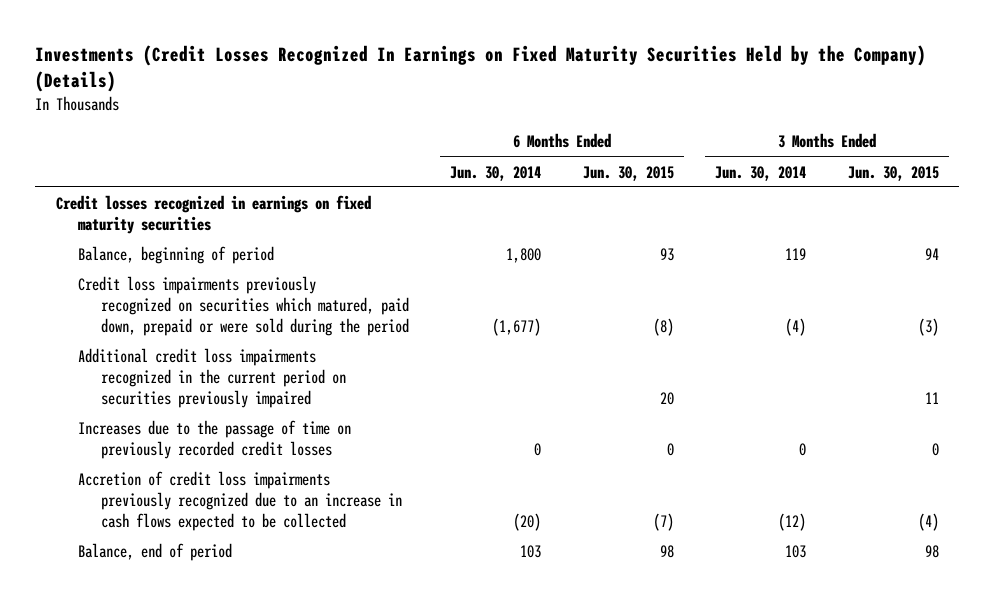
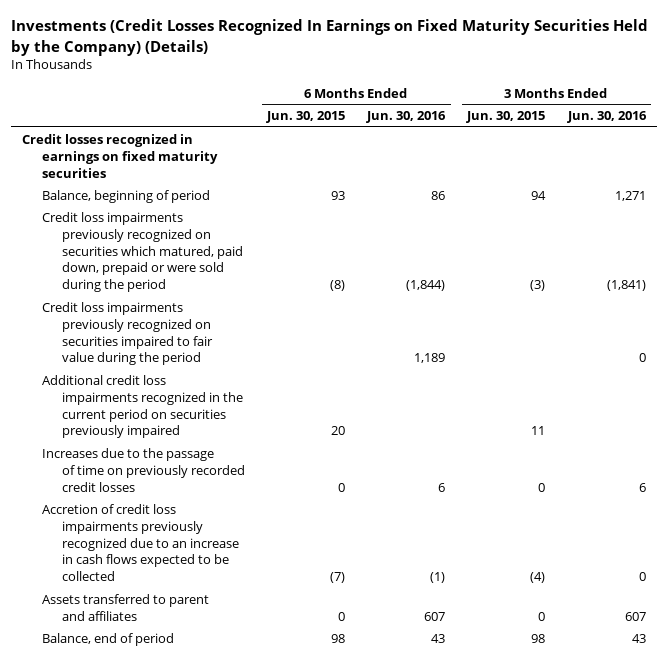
[450,165,542,181] Jun. 30, 2014 -> none
[715,165,807,181] Jun. 30, 2014 -> none
none -> [366,111,447,124] Jun. 30, 2016
none -> [566,111,647,124] Jun. 30, 2016
none -> [42,301,214,366] Credit loss impairments previously recognized on securities impaired to fair value during the period
none -> [42,593,210,621] Assets transferred to parent and affiliates

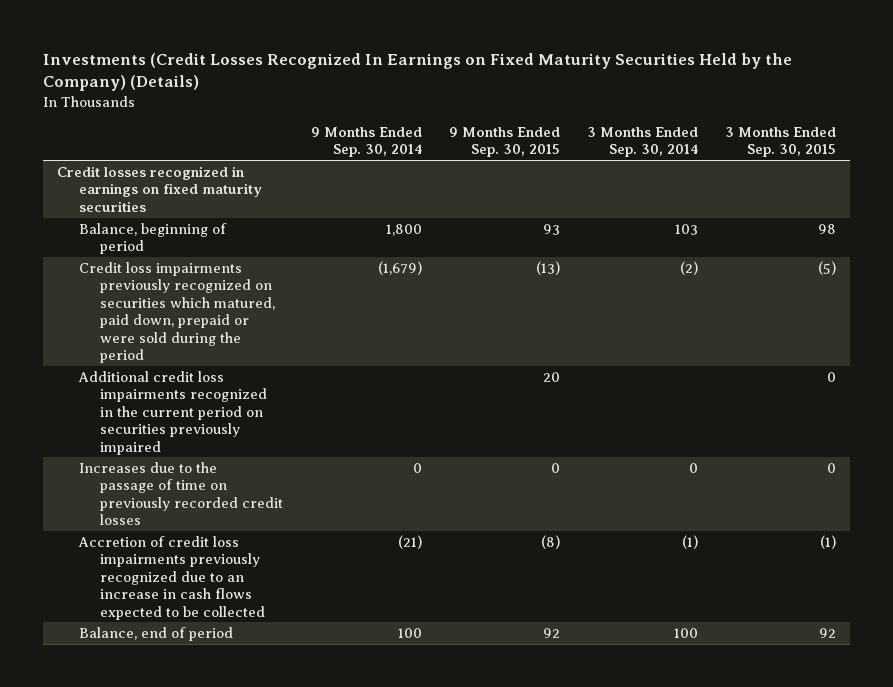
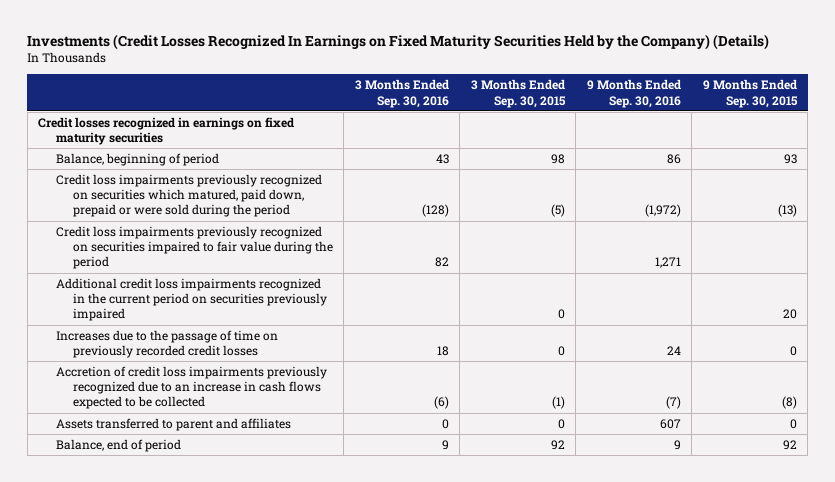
[310,126,422,158] 9 Months Ended Sep. 30, 2014 -> none
[587,126,699,158] 3 Months Ended Sep. 30, 2014 -> none
none -> [354,79,449,108] 3 Months Ended Sep. 30, 2016
none -> [586,79,681,108] 9 Months Ended Sep. 30, 2016
none -> [55,225,333,270] Credit loss impairments previously recognized on securities impaired to fair value during the period
none -> [55,417,291,431] Assets transferred to parent and affiliates

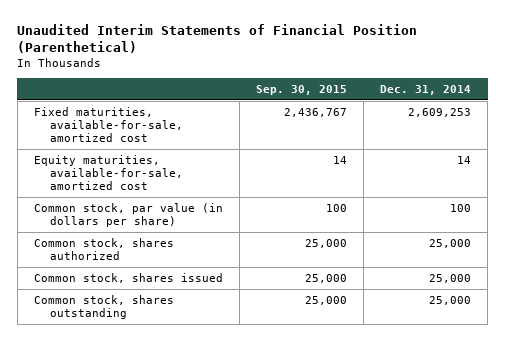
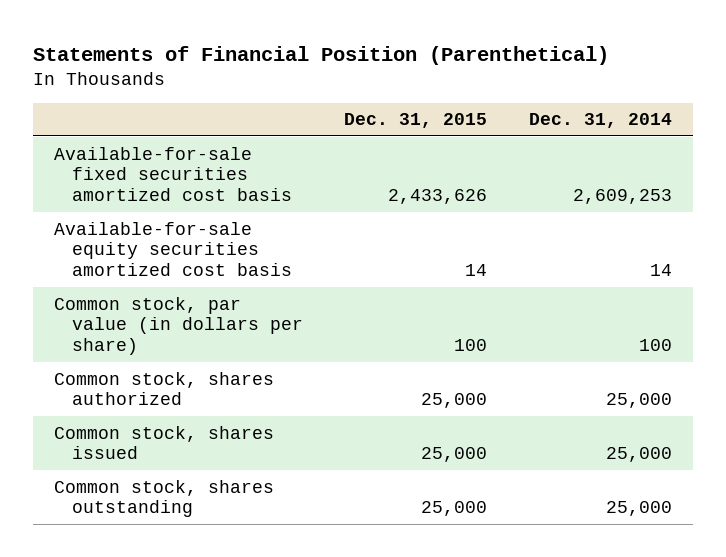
[17,23,418,53] Unaudited Interim Statements of Financial Position (Parenthetical) -> [33,45,610,65] Statements of Financial Position (Parenthetical)
[256,84,348,95] Sep. 30, 2015 -> none
none -> [344,113,488,129] Dec. 31, 2015
[33,106,184,143] Fixed maturities, available-for-sale, amortized cost -> [53,146,292,202] Available-for-sale fixed securities amortized cost basis
[33,154,184,191] Equity maturities, available-for-sale, amortized cost -> [53,221,292,277] Available-for-sale equity securities amortized cost basis

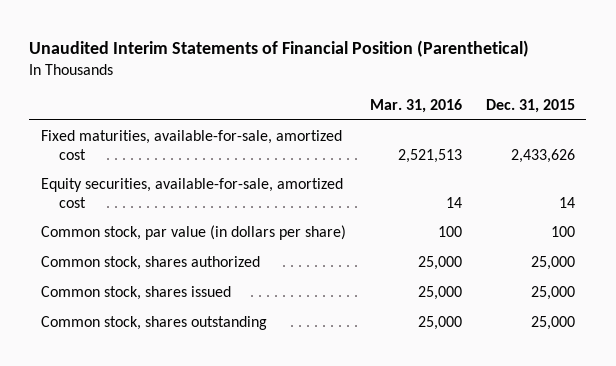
[33,45,610,65] Statements of Financial Position (Parenthetical) -> [29,39,530,57] Unaudited Interim Statements of Financial Position (Parenthetical)
[528,113,672,129] Dec. 31, 2014 -> none
none -> [369,99,462,114] Mar. 31, 2016
[53,146,292,202] Available-for-sale fixed securities amortized cost basis -> [41,129,343,160] Fixed maturities, available-for-sale, amortized cost
[53,221,292,277] Available-for-sale equity securities amortized cost basis -> [41,177,344,208] Equity securities, available-for-sale, amortized cost

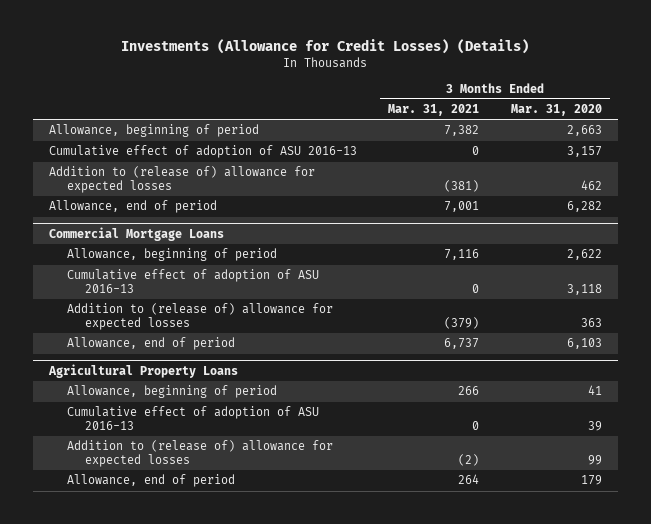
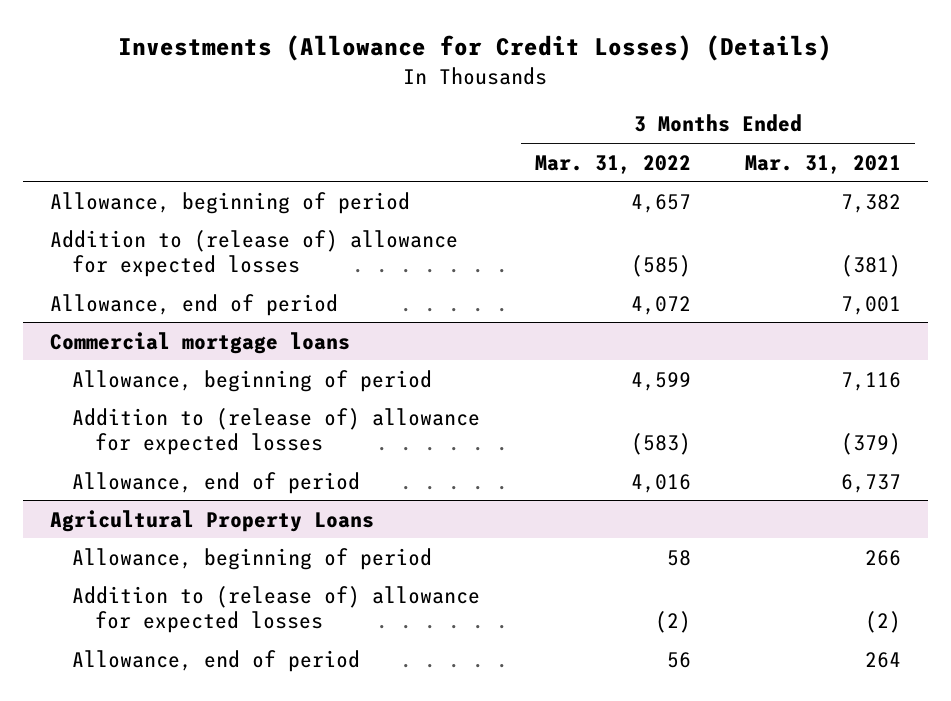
[511,104,603,117] Mar. 31, 2020 -> none
none -> [534,154,691,174] Mar. 31, 2022
[48,145,357,159] Cumulative effect of adoption of ASU 2016-13 -> none
[48,227,224,242] Commercial Mortgage Loans -> [49,331,350,354] Commercial mortgage loans
[67,269,320,294] Cumulative effect of adoption of ASU 2016-13 -> none
[67,406,320,431] Cumulative effect of adoption of ASU 2016-13 -> none

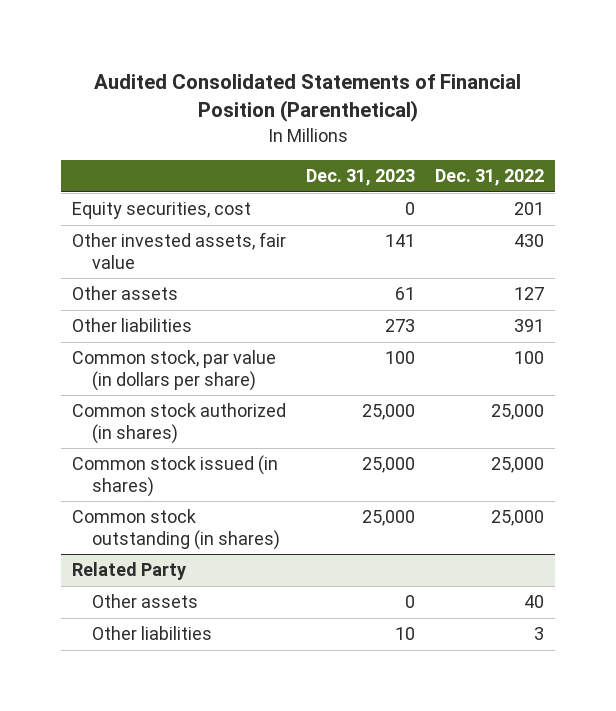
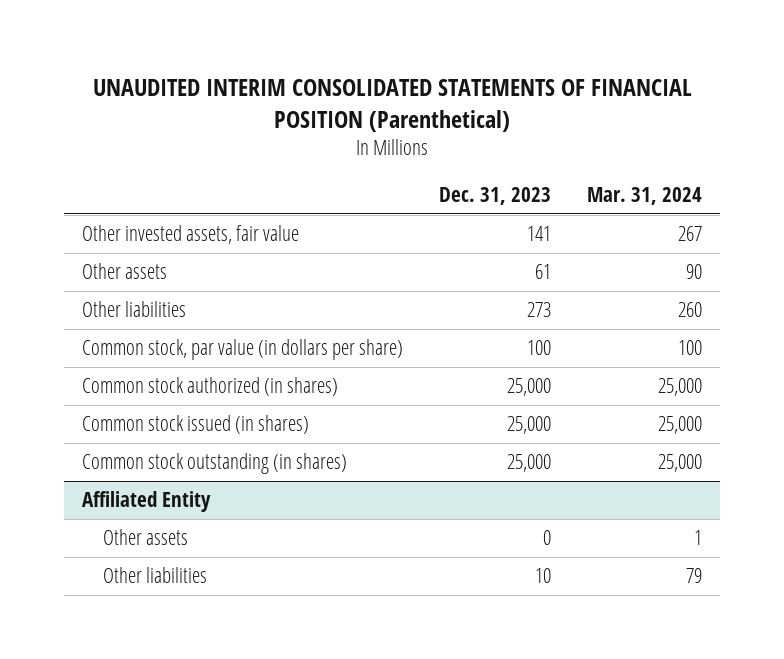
[94,74,522,123] Audited Consolidated Statements of Financial Position (Parenthetical) -> [92,78,692,132] UNAUDITED INTERIM CONSOLIDATED STATEMENTS OF FINANCIAL POSITION (Parenthetical)
[435,169,545,187] Dec. 31, 2022 -> none
none -> [587,187,703,206] Mar. 31, 2024
[71,202,251,220] Equity securities, cost -> none
[71,562,186,581] Related Party -> none
none -> [81,491,211,513] Affiliated Entity

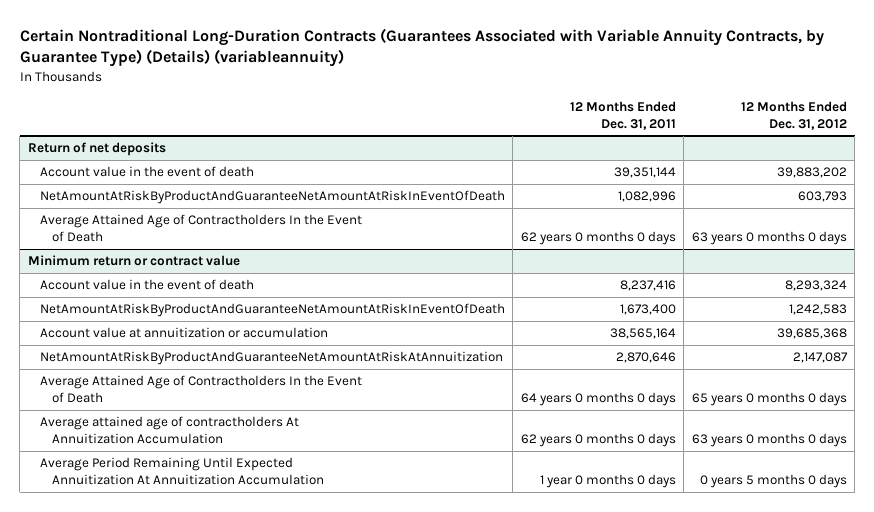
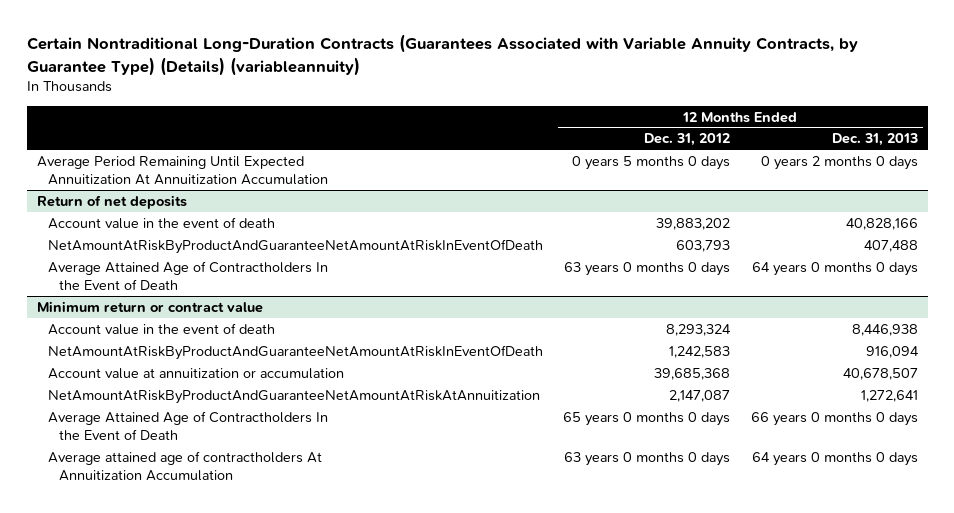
[569,101,676,130] 12 Months Ended Dec. 31, 2011 -> none
none -> [831,133,918,147] Dec. 31, 2013
none -> [36,155,328,185] Average Period Remaining Until Expected Annuitization At Annuitization Accumulation
[39,457,324,485] Average Period Remaining Until Expected Annuitization At Annuitization Accumulation -> none

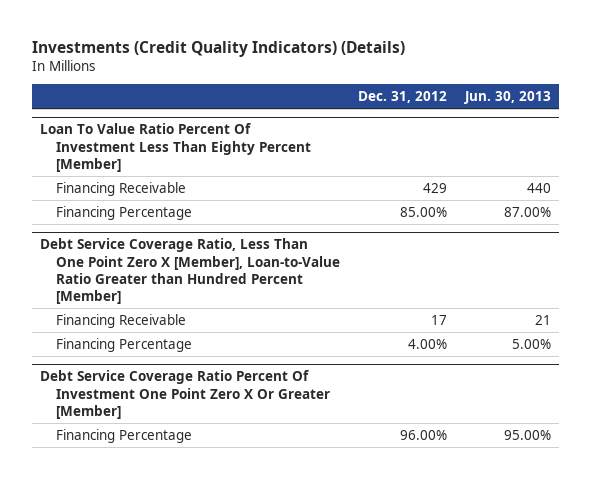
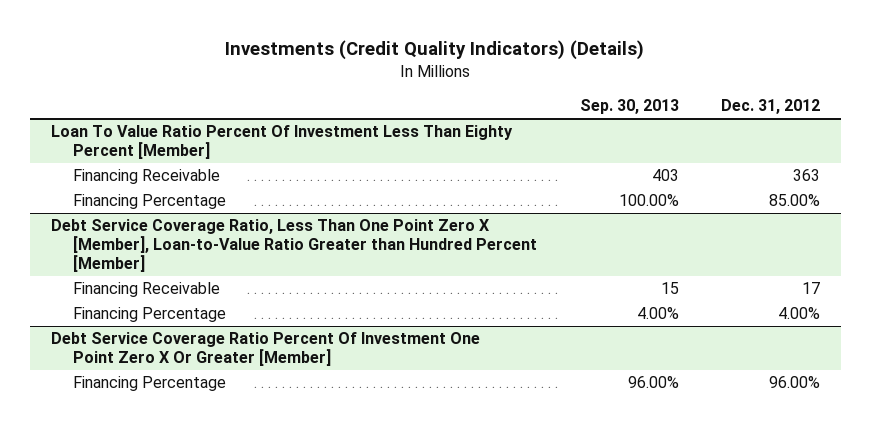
[463,91,551,105] Jun. 30, 2013 -> none
none -> [579,99,679,115] Sep. 30, 2013
[422,182,447,193] 429 -> [792,169,820,182] 363

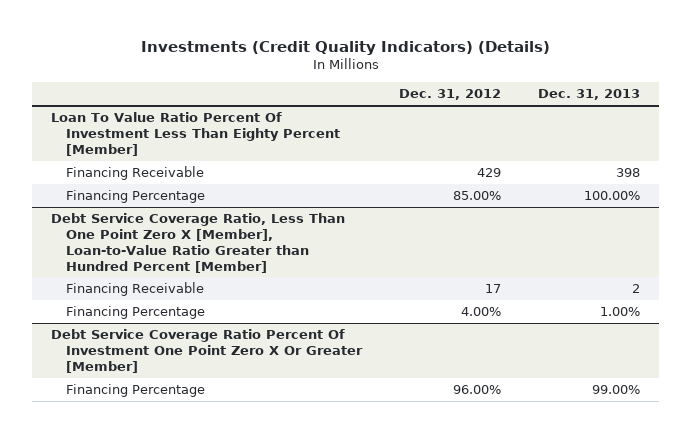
[579,99,679,115] Sep. 30, 2013 -> none
none -> [538,89,641,101] Dec. 31, 2013
[792,169,820,182] 363 -> [477,168,502,178] 429

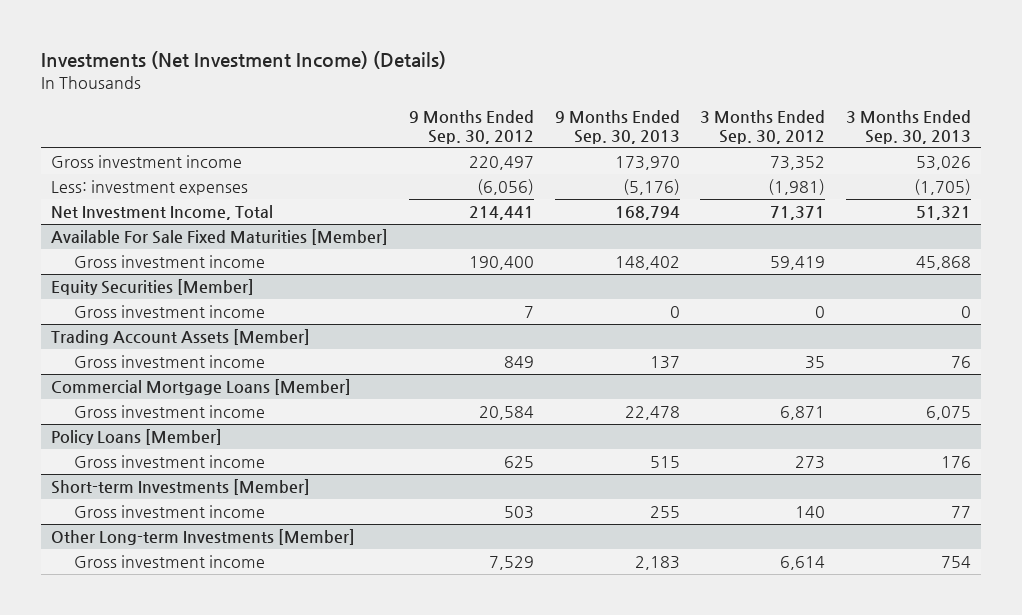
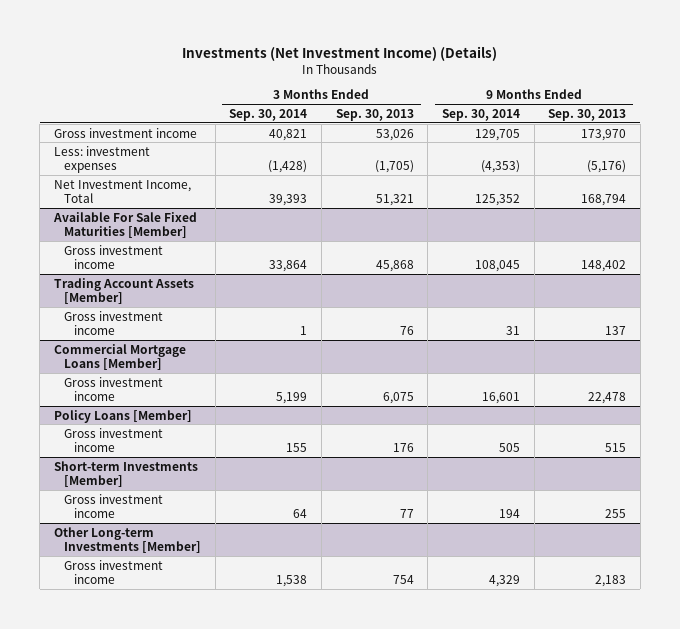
[409,110,535,144] 9 Months Ended Sep. 30, 2012 -> none
[700,110,826,144] 3 Months Ended Sep. 30, 2012 -> none
none -> [229,108,308,121] Sep. 30, 2014
none -> [441,108,520,121] Sep. 30, 2014
[51,279,255,296] Equity Securities [Member] -> none
[73,305,265,319] Gross investment income -> none

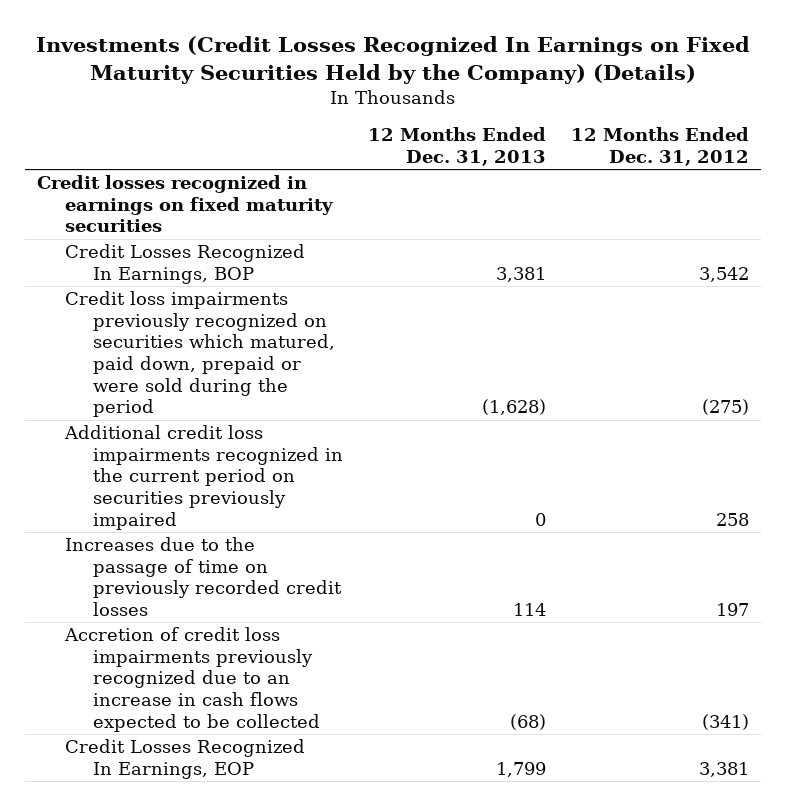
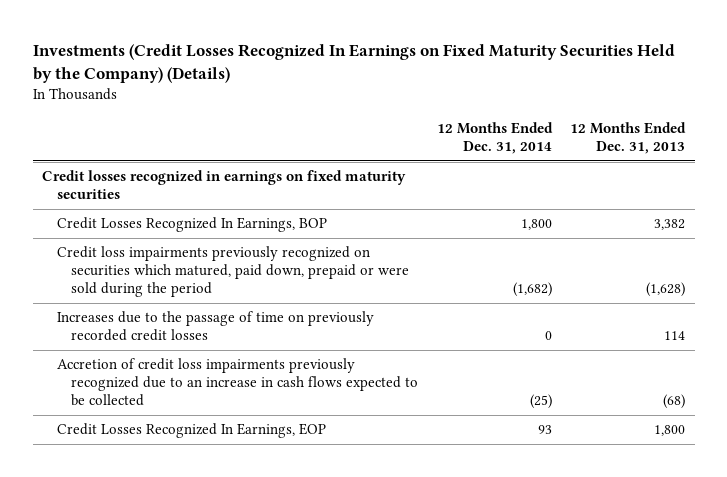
[570,127,749,166] 12 Months Ended Dec. 31, 2012 -> none
none -> [436,122,553,155] 12 Months Ended Dec. 31, 2014
[495,266,546,282] 3,381 -> [654,219,686,231] 3,382
[63,425,343,530] Additional credit loss impairments recognized in the current period on securities previously impaired -> none
[495,761,546,777] 1,799 -> [654,425,686,437] 1,800

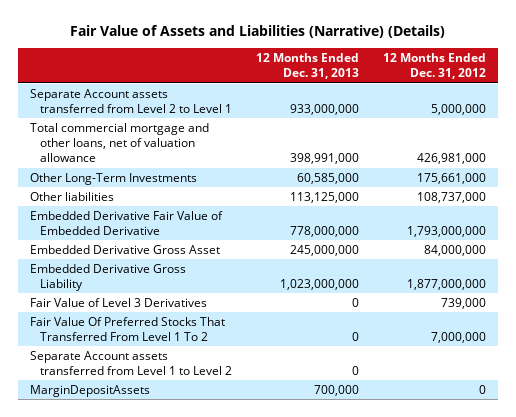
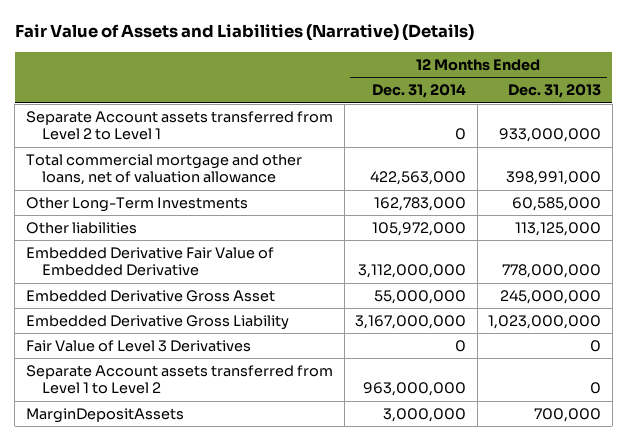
[383,53,487,80] 12 Months Ended Dec. 31, 2012 -> none
none -> [372,84,467,99] Dec. 31, 2014
[29,316,225,342] Fair Value Of Preferred Stocks That Transferred From Level 1 To 2 -> none

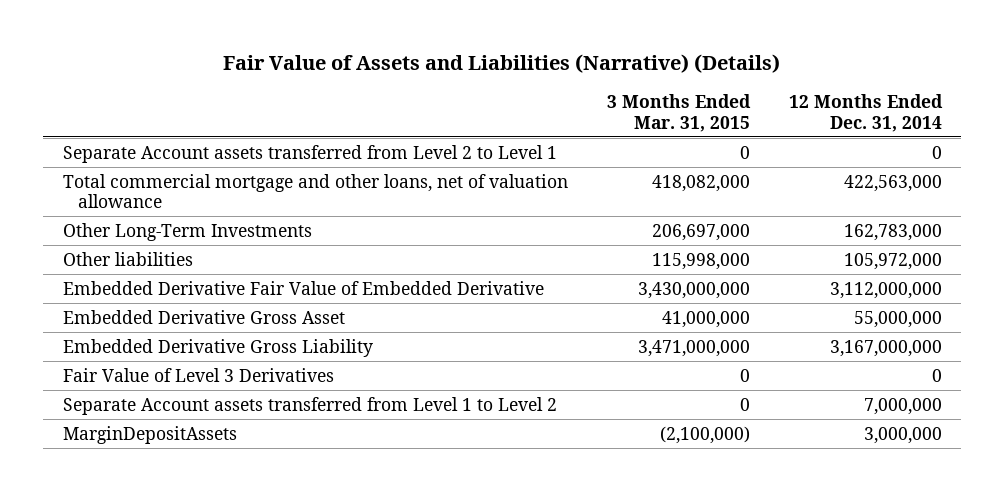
[508,84,602,99] Dec. 31, 2013 -> none
none -> [606,94,751,132] 3 Months Ended Mar. 31, 2015
[363,382,467,397] 963,000,000 -> [863,397,942,415] 7,000,000

